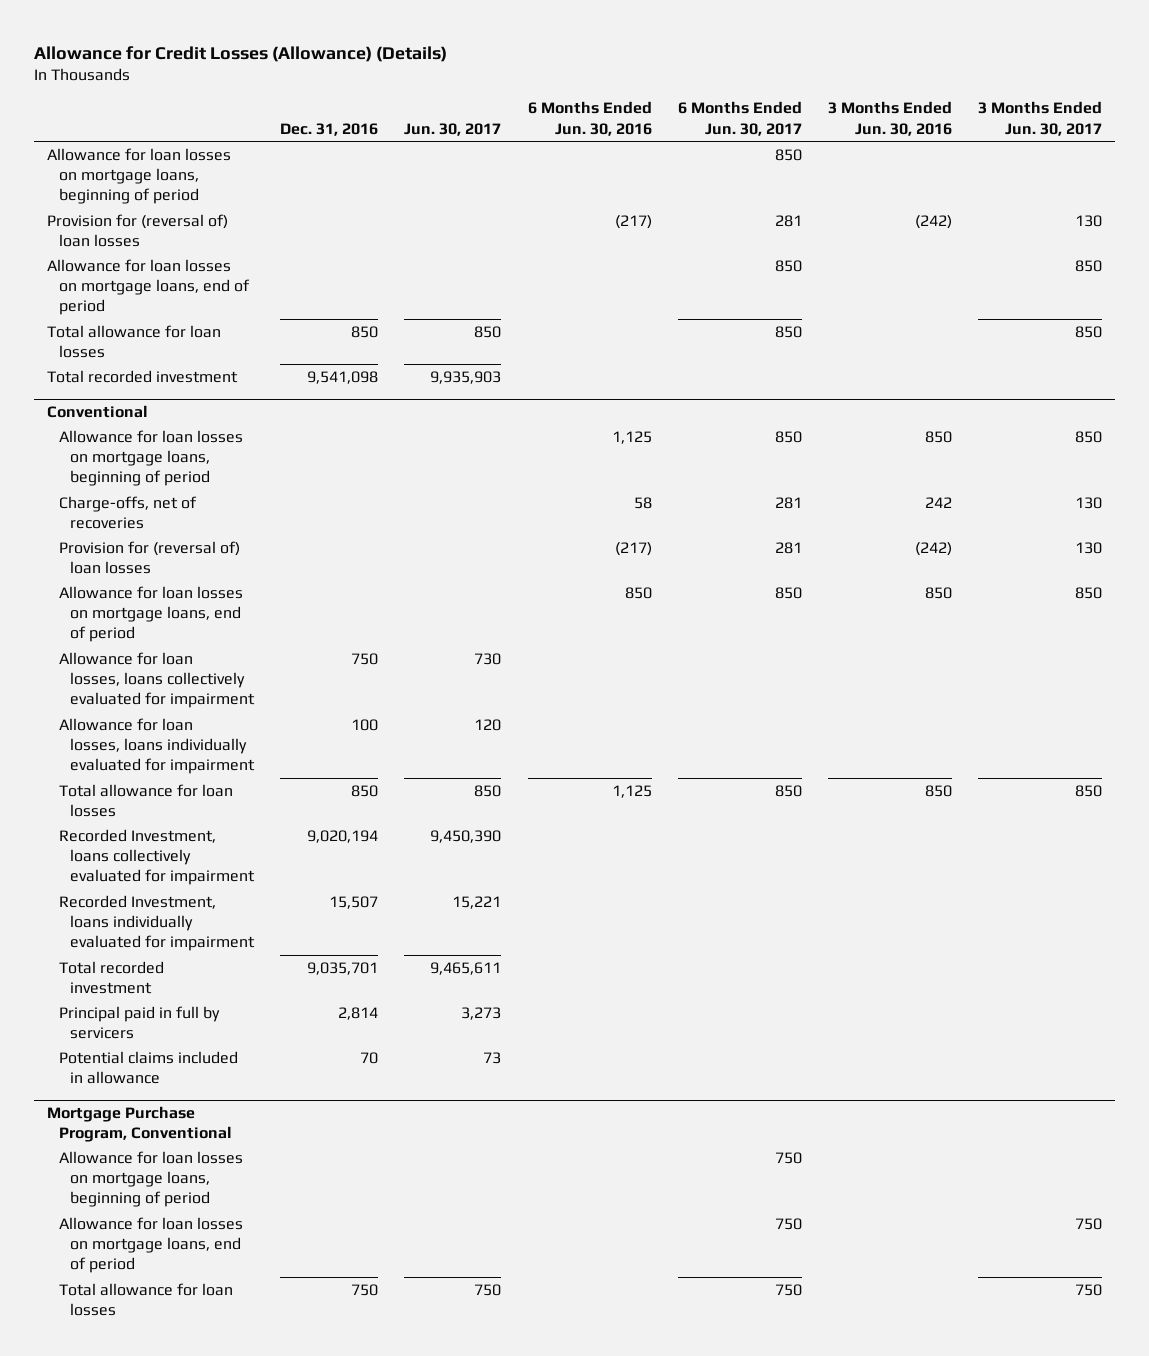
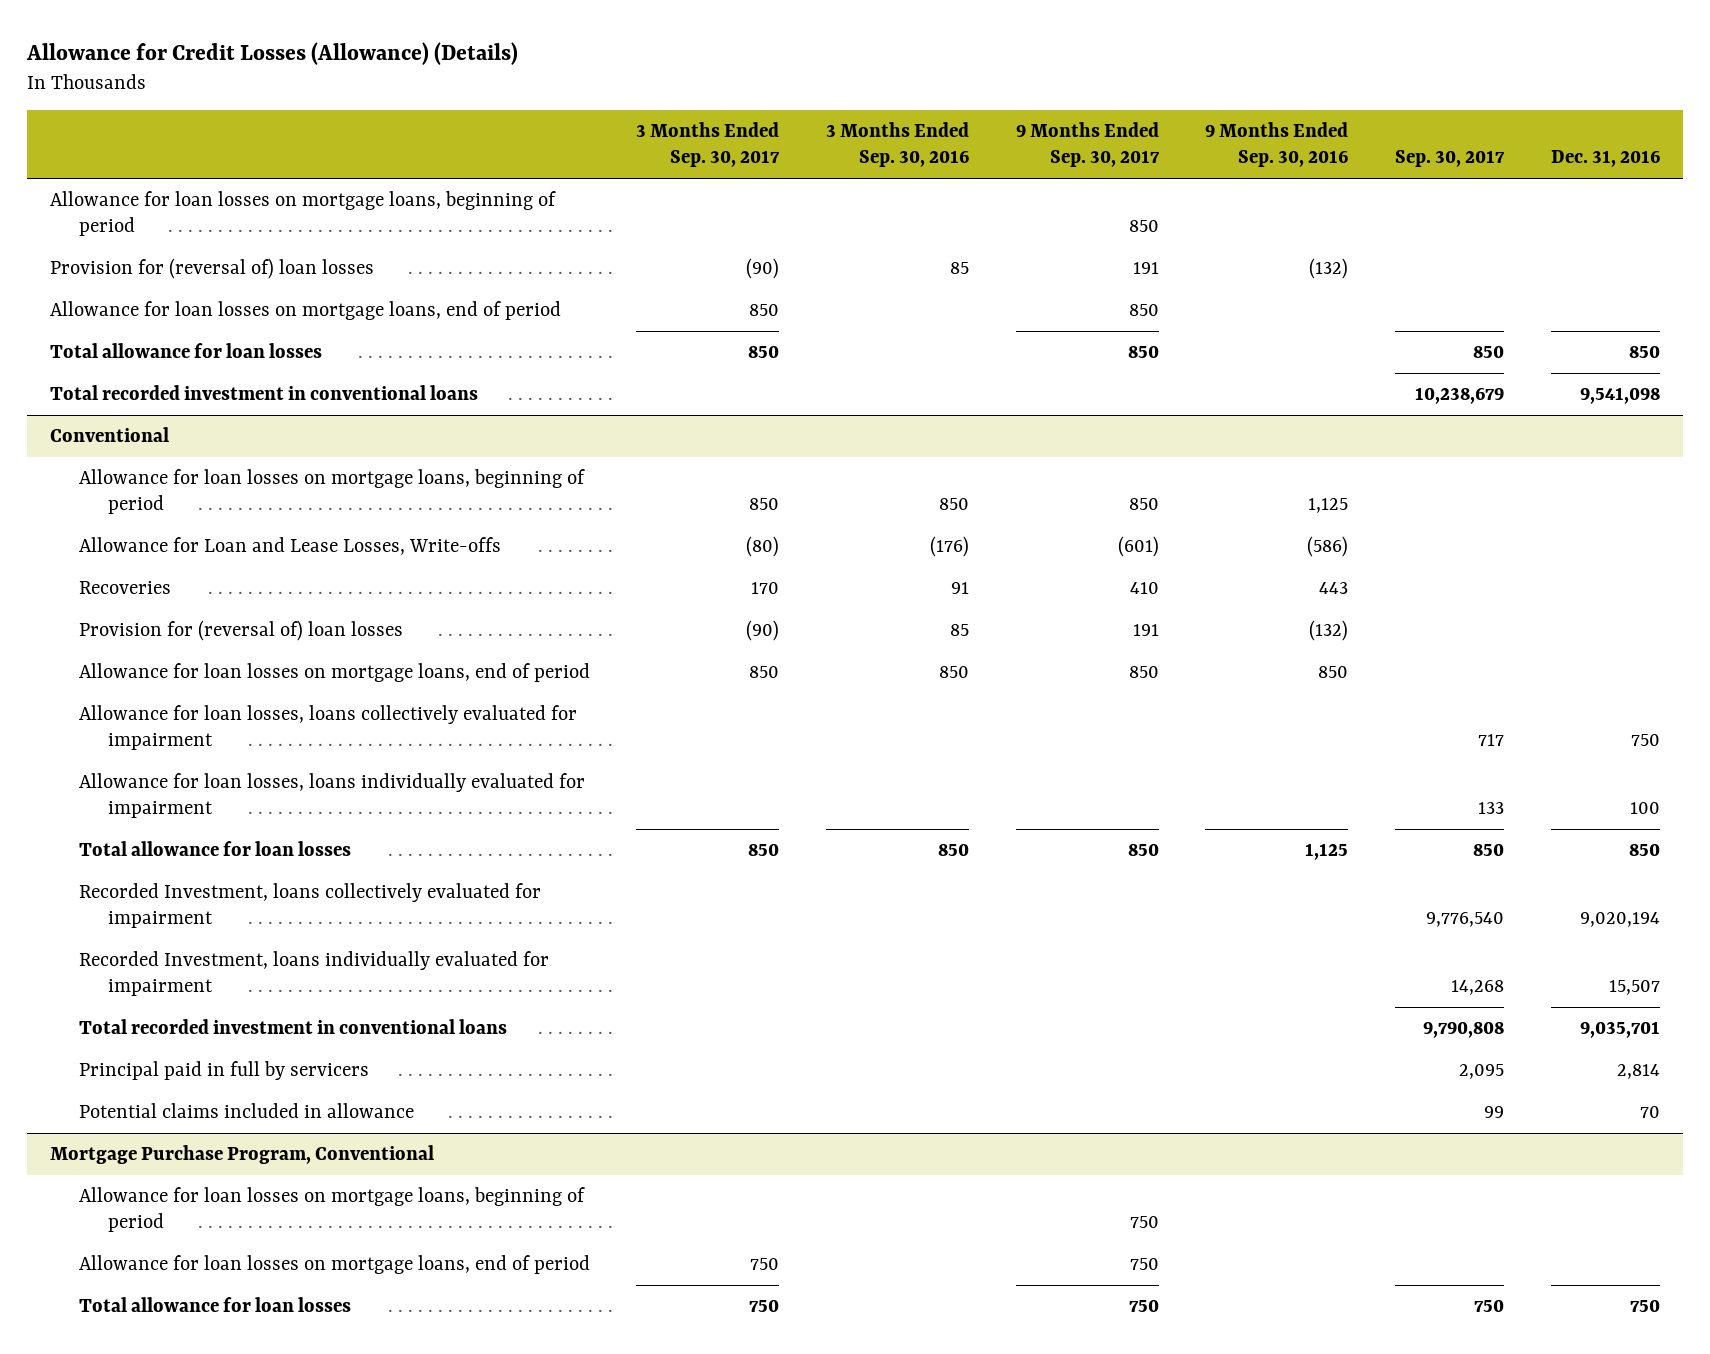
[404,122,502,136] Jun. 30, 2017 -> none
[527,101,652,136] 6 Months Ended Jun. 30, 2016 -> none
[677,101,802,136] 6 Months Ended Jun. 30, 2017 -> none
[828,101,953,136] 3 Months Ended Jun. 30, 2016 -> none
[978,101,1103,136] 3 Months Ended Jun. 30, 2017 -> none
none -> [636,122,781,168] 3 Months Ended Sep. 30, 2017
none -> [826,122,970,168] 3 Months Ended Sep. 30, 2016
none -> [1015,122,1160,168] 9 Months Ended Sep. 30, 2017
none -> [1205,122,1349,168] 9 Months Ended Sep. 30, 2016
none -> [1395,150,1506,168] Sep. 30, 2017
[47,369,239,383] Total recorded investment -> [50,385,479,401] Total recorded investment in conventional loans
[58,495,197,529] Charge-offs, net of recoveries -> none
none -> [78,537,501,556] Allowance for Loan and Lease Losses, Write-offs
none -> [78,581,171,595] Recoveries
[58,960,164,994] Total recorded investment -> [78,1019,507,1035] Total recorded investment in conventional loans

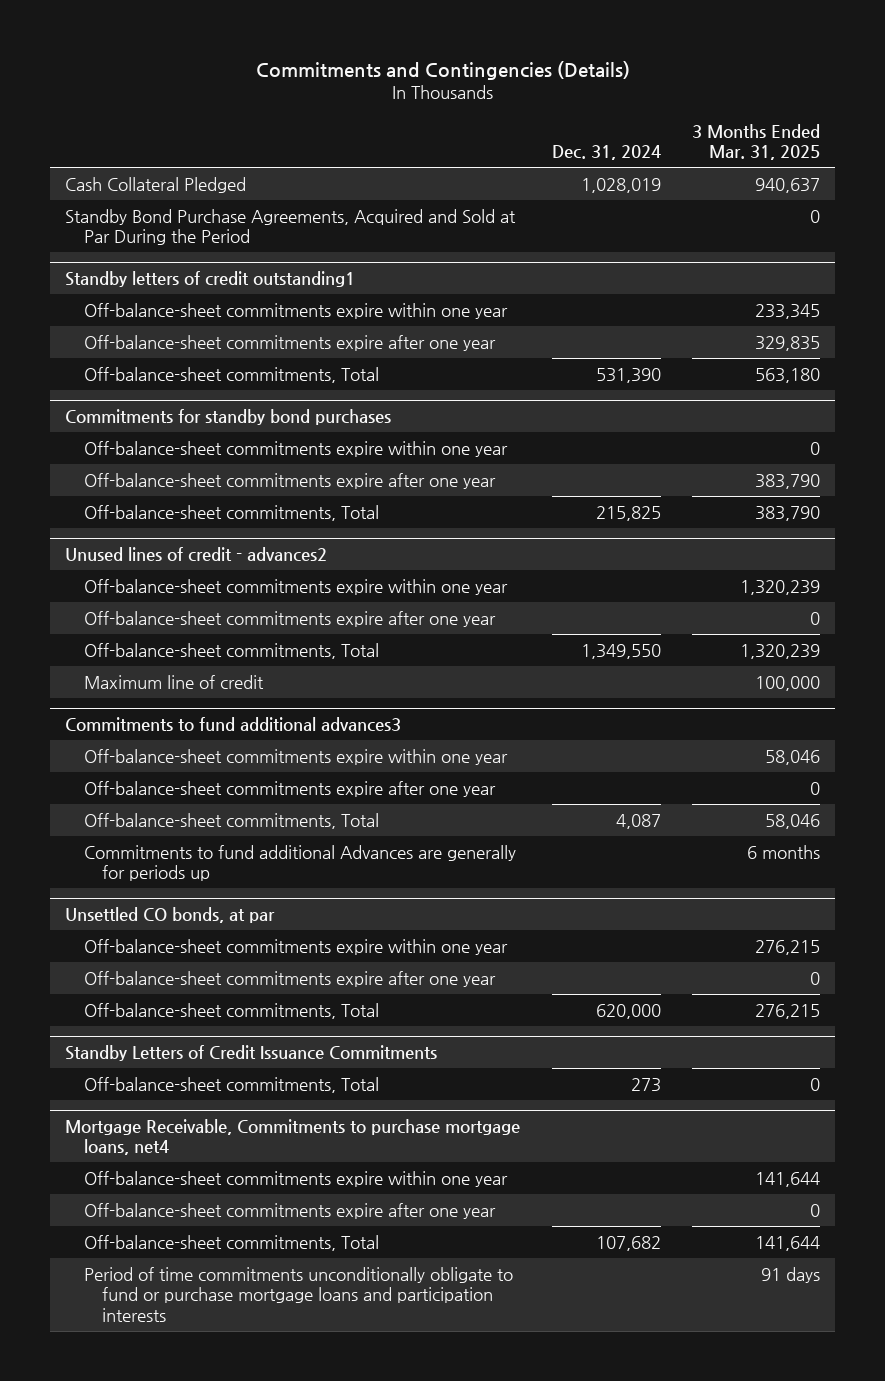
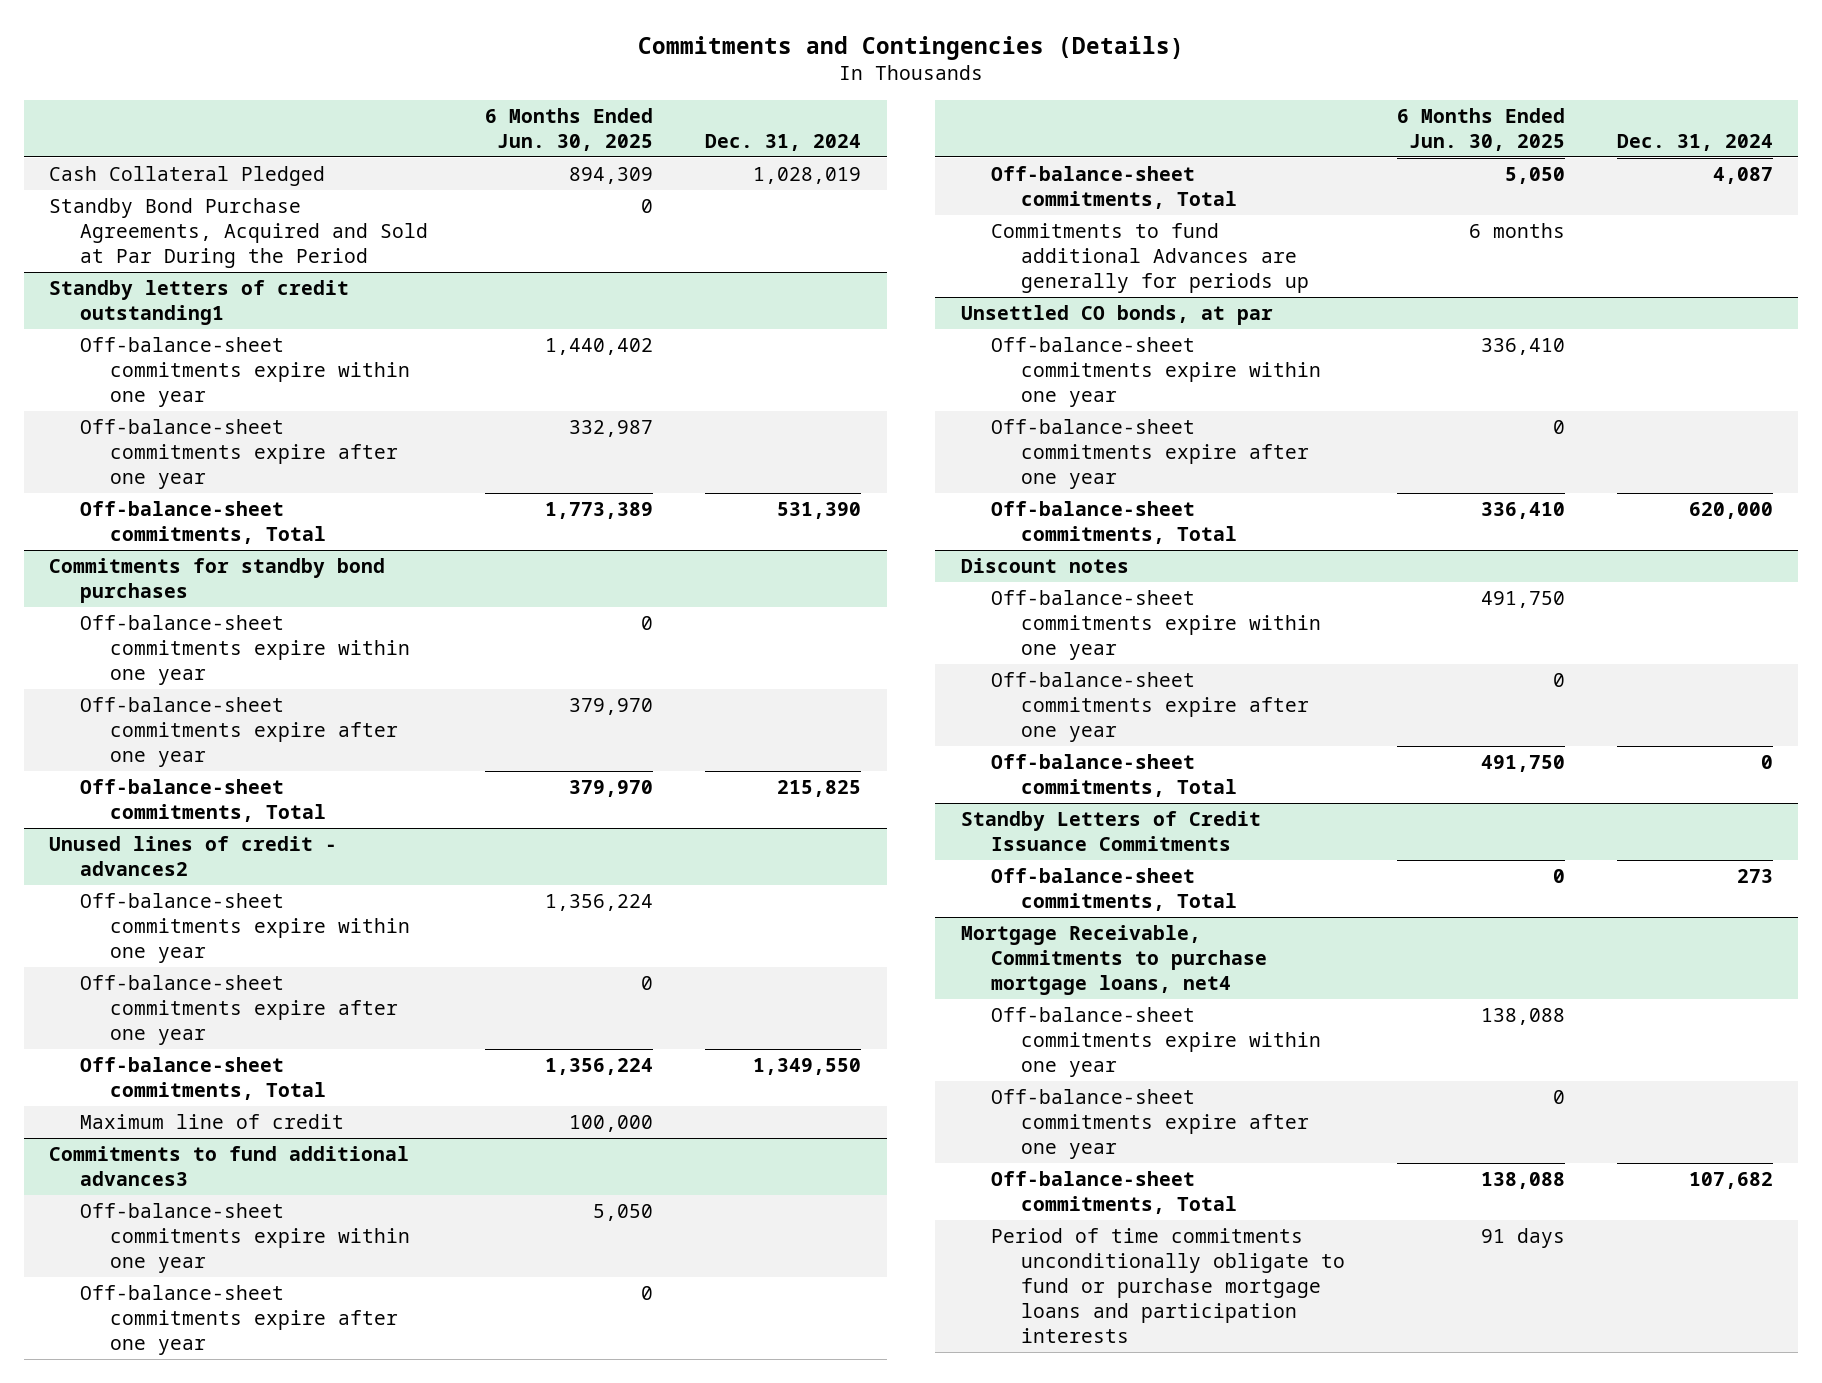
[691,123,820,161] 3 Months Ended Mar. 31, 2025 -> none
none -> [485,107,654,151] 6 Months Ended Jun. 30, 2025
none -> [961,558,1130,574] Discount notes
none -> [991,590,1322,660] Off-balance-sheet commitments expire within one year
none -> [991,672,1310,742] Off-balance-sheet commitments expire after one year
none -> [991,754,1238,797] Off-balance-sheet commitments, Total

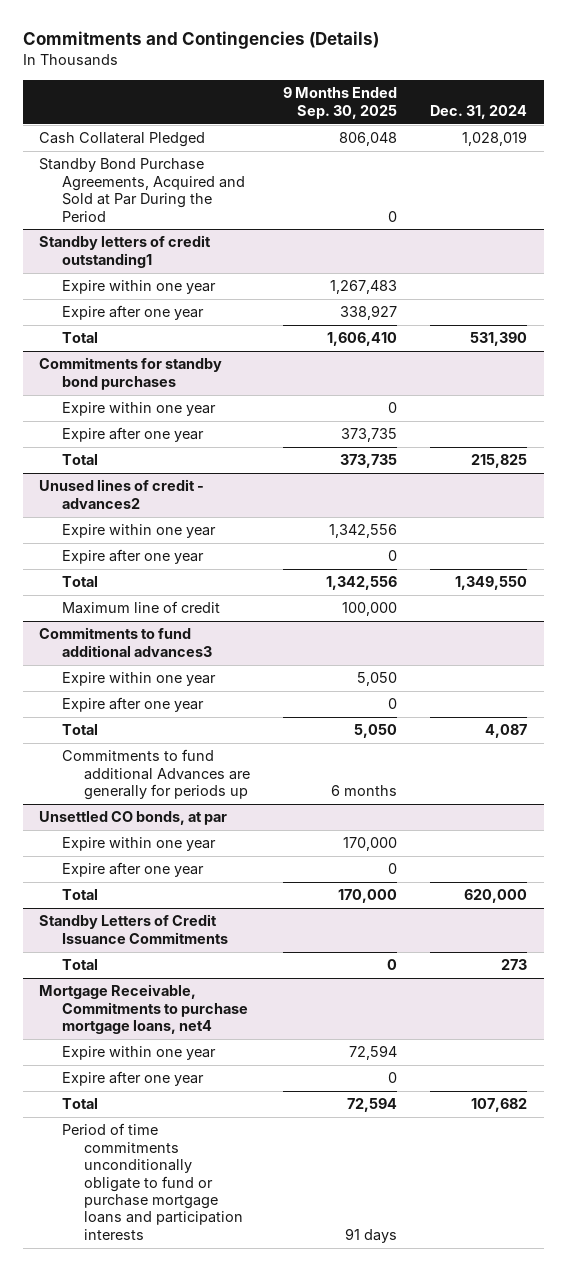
[485,107,654,151] 6 Months Ended Jun. 30, 2025 -> none
none -> [283,87,398,119] 9 Months Ended Sep. 30, 2025
[79,337,410,407] Off-balance-sheet commitments expire within one year -> [61,280,216,295] Expire within one year
[79,419,398,489] Off-balance-sheet commitments expire after one year -> [61,305,204,321] Expire after one year
[79,501,326,544] Off-balance-sheet commitments, Total -> [61,332,98,344] Total
[79,615,410,685] Off-balance-sheet commitments expire within one year -> [61,402,216,417] Expire within one year
[79,697,398,767] Off-balance-sheet commitments expire after one year -> [61,427,204,443] Expire after one year
[79,779,326,822] Off-balance-sheet commitments, Total -> [61,454,98,466] Total
[79,893,410,963] Off-balance-sheet commitments expire within one year -> [61,524,216,539] Expire within one year
[79,975,398,1045] Off-balance-sheet commitments expire after one year -> [61,549,204,565] Expire after one year
[79,1057,326,1100] Off-balance-sheet commitments, Total -> [61,576,98,588] Total
[79,1203,410,1273] Off-balance-sheet commitments expire within one year -> [61,672,216,687] Expire within one year
[79,1285,398,1355] Off-balance-sheet commitments expire after one year -> [61,697,204,713] Expire after one year
[991,166,1238,209] Off-balance-sheet commitments, Total -> [61,724,98,736] Total
[961,558,1130,574] Discount notes -> none
[991,590,1322,660] Off-balance-sheet commitments expire within one year -> none
[991,672,1310,742] Off-balance-sheet commitments expire after one year -> none
[991,754,1238,797] Off-balance-sheet commitments, Total -> none
[991,337,1322,407] Off-balance-sheet commitments expire within one year -> [61,837,216,852] Expire within one year
[991,419,1310,489] Off-balance-sheet commitments expire after one year -> [61,862,204,878] Expire after one year
[991,501,1238,544] Off-balance-sheet commitments, Total -> [61,889,98,901] Total
[991,868,1238,911] Off-balance-sheet commitments, Total -> [61,959,98,971] Total
[991,1007,1322,1077] Off-balance-sheet commitments expire within one year -> [61,1046,216,1061] Expire within one year
[991,1089,1310,1159] Off-balance-sheet commitments expire after one year -> [61,1071,204,1087] Expire after one year
[991,1171,1238,1214] Off-balance-sheet commitments, Total -> [61,1098,98,1110] Total

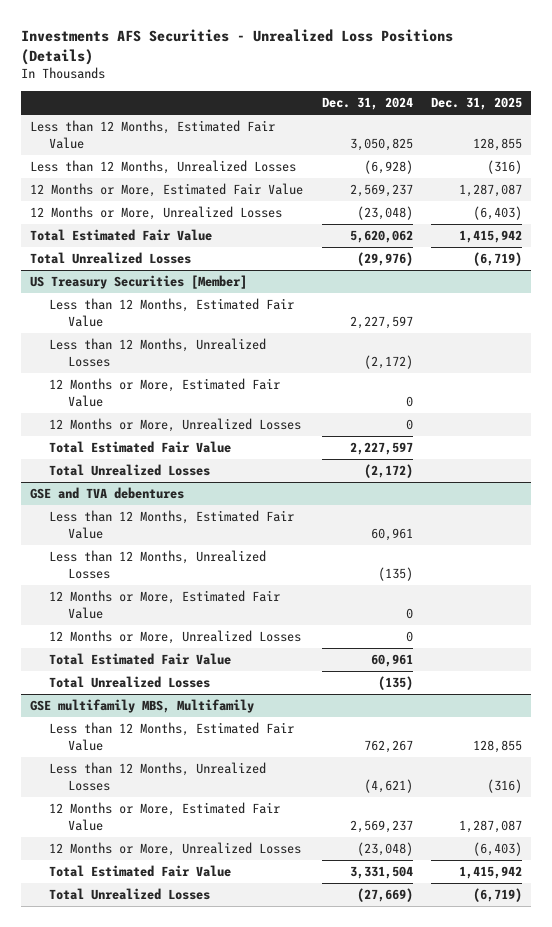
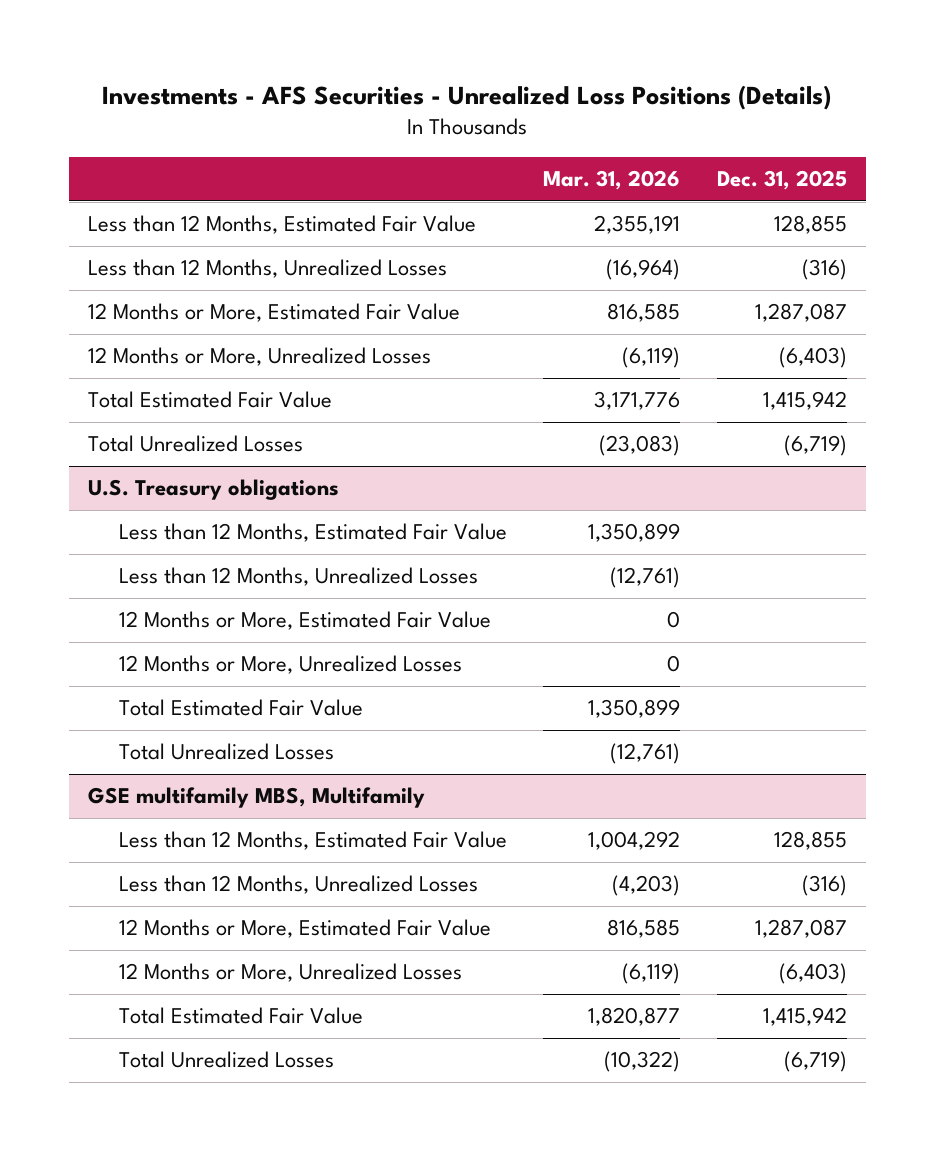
[21,29,454,66] Investments AFS Securities - Unrealized Loss Positions (Details) -> [102,84,832,110] Investments - AFS Securities - Unrealized Loss Positions (Details)
[321,97,413,111] Dec. 31, 2024 -> none
none -> [543,169,681,190] Mar. 31, 2026
[30,275,248,290] US Treasury Securities [Member] -> [87,479,339,501] U.S. Treasury obligations
[30,487,185,500] GSE and TVA debentures -> none
[49,510,295,539] Less than 12 Months, Estimated Fair Value -> none
[49,550,267,579] Less than 12 Months, Unrealized Losses -> none
[49,590,281,619] 12 Months or More, Estimated Fair Value -> none
[49,630,302,645] 12 Months or More, Unrealized Losses -> none
[49,653,232,666] Total Estimated Fair Value -> none
[49,676,211,689] Total Unrealized Losses -> none

